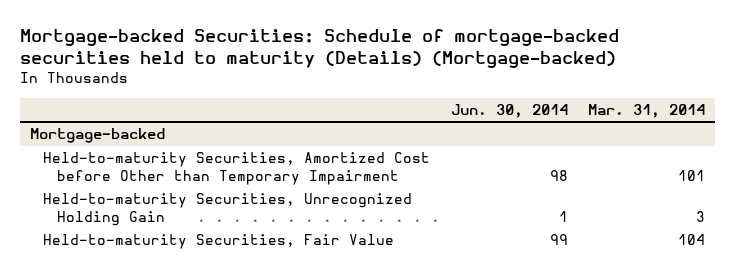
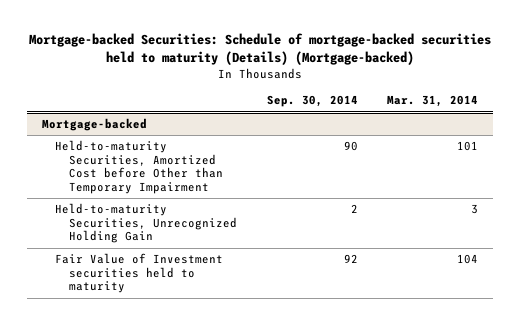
[450,103,568,118] Jun. 30, 2014 -> none
none -> [266,95,358,108] Sep. 30, 2014
[43,234,395,250] Held-to-maturity Securities, Fair Value -> [55,253,224,294] Fair Value of Investment securities held to maturity

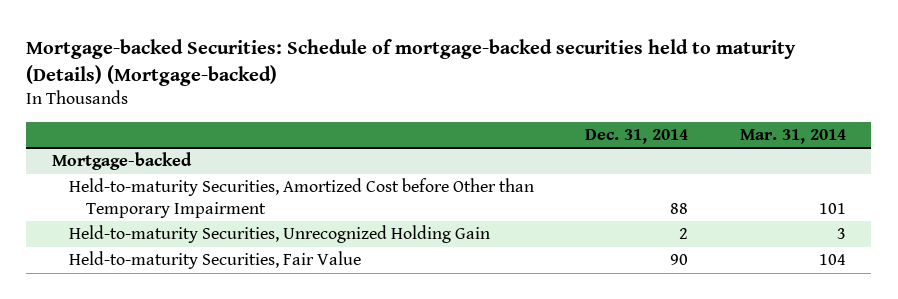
[266,95,358,108] Sep. 30, 2014 -> none
none -> [585,128,689,144] Dec. 31, 2014
[55,253,224,294] Fair Value of Investment securities held to maturity -> [69,251,362,270] Held-to-maturity Securities, Fair Value

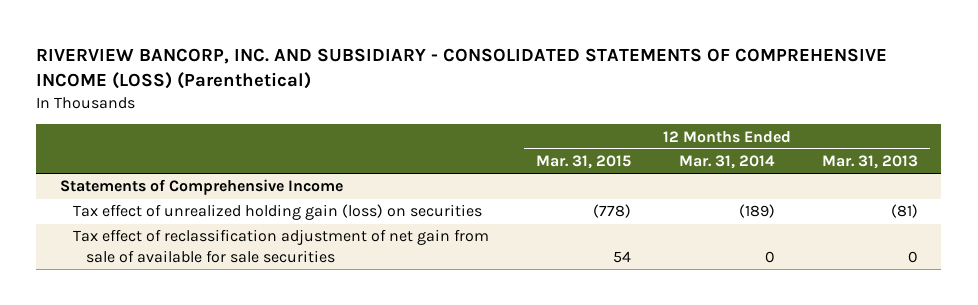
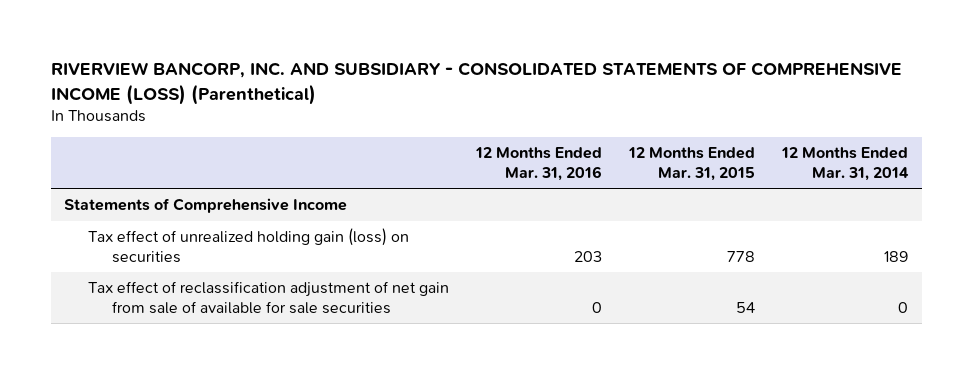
[821,155,918,170] Mar. 31, 2013 -> none
none -> [475,147,603,181] 12 Months Ended Mar. 31, 2016
[593,204,632,219] (778) -> [727,250,756,262] 778
[738,204,775,219] (189) -> [884,250,909,262] 189

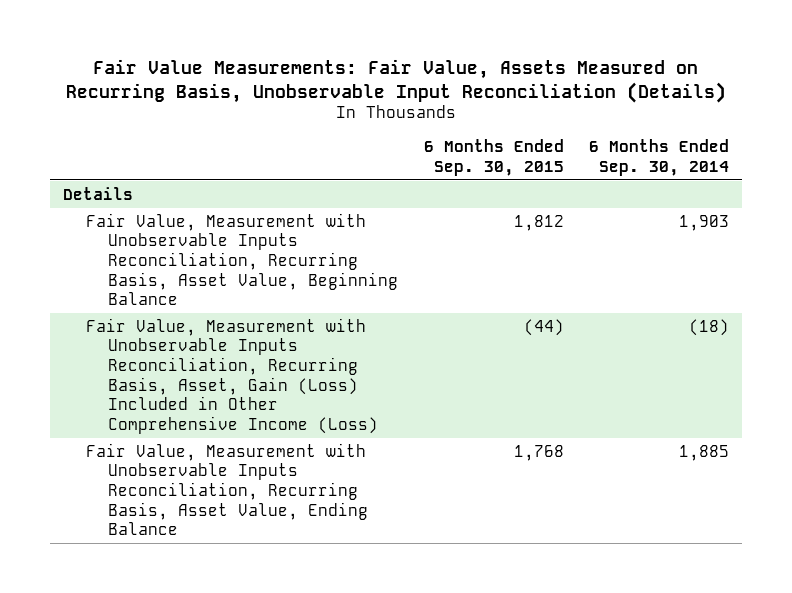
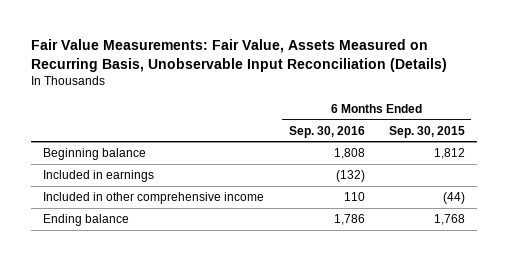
[589,139,730,176] 6 Months Ended Sep. 30, 2014 -> none
none -> [288,125,365,138] Sep. 30, 2016
[62,186,133,200] Details -> none
[85,212,399,306] Fair Value, Measurement with Unobservable Inputs Reconciliation, Recurring Basis, Asset Value, Beginning Balance -> [43,148,147,161] Beginning balance
none -> [43,170,155,183] Included in earnings
[85,317,379,434] Fair Value, Measurement with Unobservable Inputs Reconciliation, Recurring Basis, Asset, Gain (Loss) Included in Other Comprehensive Income (Loss) -> [43,192,265,205] Included in other comprehensive income
[85,442,369,536] Fair Value, Measurement with Unobservable Inputs Reconciliation, Recurring Basis, Asset Value, Ending Balance -> [43,214,130,227] Ending balance

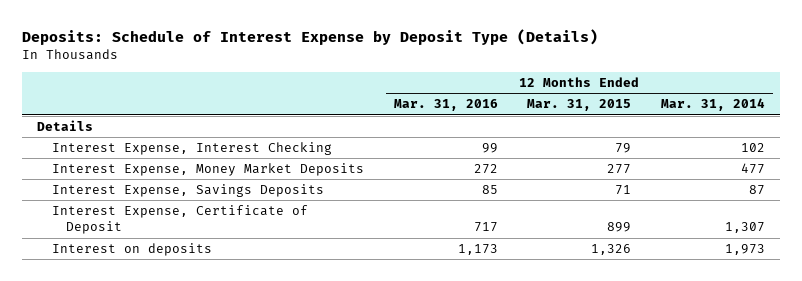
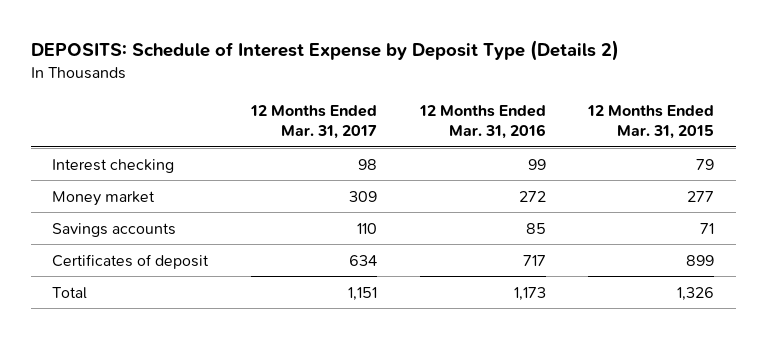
[22,28,599,45] Deposits: Schedule of Interest Expense by Deposit Type (Details) -> [31,40,620,62] DEPOSITS: Schedule of Interest Expense by Deposit Type (Details 2)
[661,98,766,112] Mar. 31, 2014 -> none
none -> [250,104,378,139] 12 Months Ended Mar. 31, 2017
[36,120,93,132] Details -> none
[51,142,332,156] Interest Expense, Interest Checking -> [52,158,175,173] Interest checking
[51,163,364,177] Interest Expense, Money Market Deposits -> [52,190,156,206] Money market
[51,184,324,198] Interest Expense, Savings Deposits -> [52,222,177,237] Savings accounts
[51,205,308,235] Interest Expense, Certificate of Deposit -> [52,253,210,269] Certificates of deposit
[51,243,212,257] Interest on deposits -> [52,286,88,299] Total

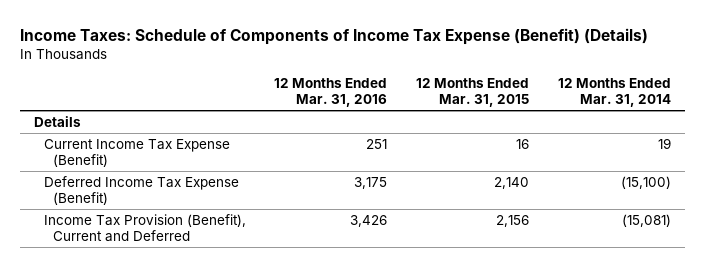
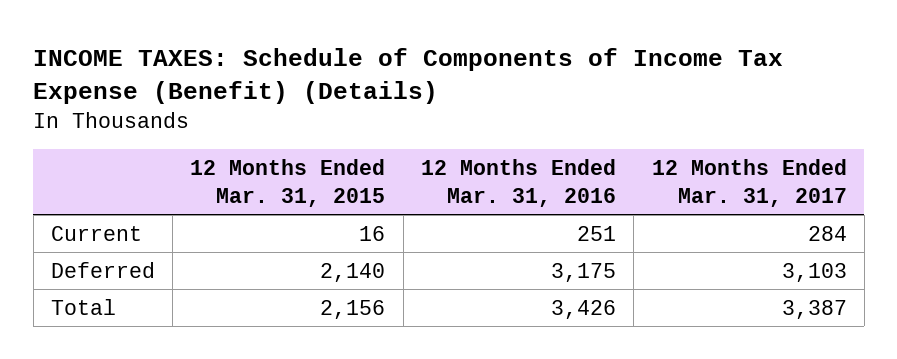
[19,27,648,45] Income Taxes: Schedule of Components of Income Tax Expense (Benefit) (Details) -> [33,48,784,105] INCOME TAXES: Schedule of Components of Income Tax Expense (Benefit) (Details)
[557,78,671,108] 12 Months Ended Mar. 31, 2014 -> none
none -> [651,158,847,207] 12 Months Ended Mar. 31, 2017
[33,115,81,127] Details -> none
[43,138,230,167] Current Income Tax Expense (Benefit) -> [50,225,142,241] Current
[43,175,239,205] Deferred Income Tax Expense (Benefit) -> [50,261,155,278] Deferred
[43,213,246,242] Income Tax Provision (Benefit), Current and Deferred -> [50,298,116,315] Total

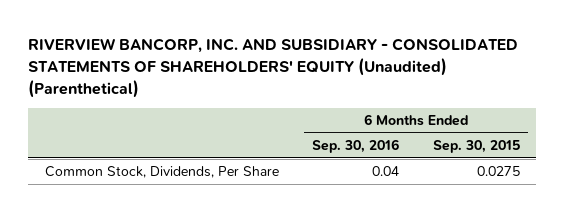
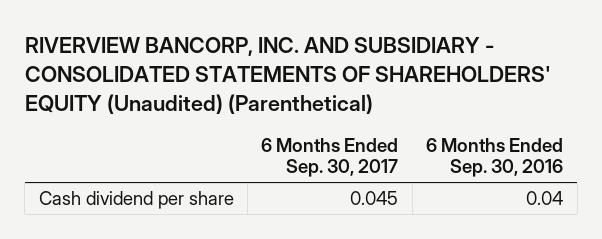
[432,140,520,154] Sep. 30, 2015 -> none
none -> [261,137,399,178] 6 Months Ended Sep. 30, 2017
[44,166,279,179] Common Stock, Dividends, Per Share -> [38,191,234,210] Cash dividend per share

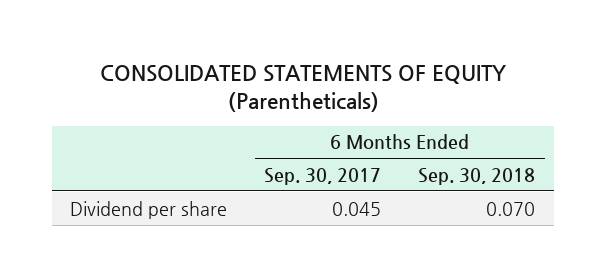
[24,37,551,114] RIVERVIEW BANCORP, INC. AND SUBSIDIARY - CONSOLIDATED STATEMENTS OF SHAREHOLDERS' EQUITY (Unaudited) (Parenthetical) -> [99,64,506,112] CONSOLIDATED STATEMENTS OF EQUITY (Parentheticals)
[426,137,564,178] 6 Months Ended Sep. 30, 2016 -> none
none -> [418,167,536,185] Sep. 30, 2018
[38,191,234,210] Cash dividend per share -> [70,200,228,219] Dividend per share

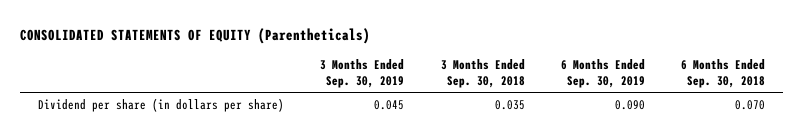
[264,167,382,185] Sep. 30, 2017 -> none
none -> [320,58,405,88] 3 Months Ended Sep. 30, 2019
none -> [440,58,525,88] 3 Months Ended Sep. 30, 2018
none -> [560,58,645,88] 6 Months Ended Sep. 30, 2019
[70,200,228,219] Dividend per share -> [38,98,285,113] Dividend per share (in dollars per share)

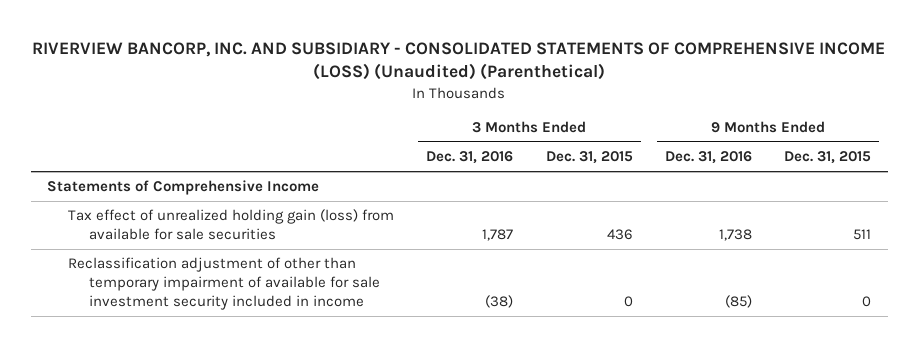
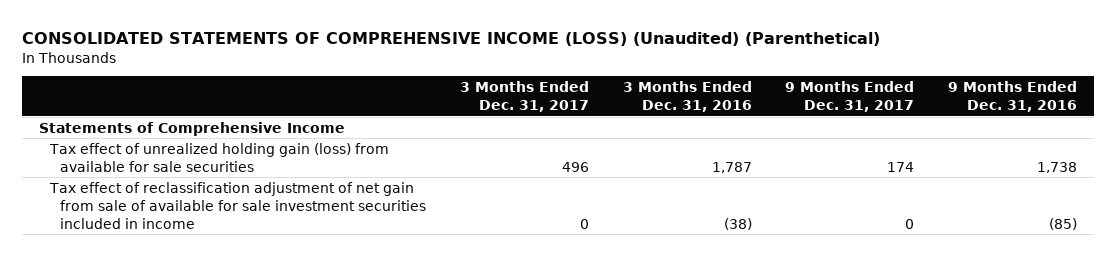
[32,42,886,81] RIVERVIEW BANCORP, INC. AND SUBSIDIARY - CONSOLIDATED STATEMENTS OF COMPREHENSIVE INCOME (LOSS) (Unaudited) (Parenthetical) -> [22,31,881,46] CONSOLIDATED STATEMENTS OF COMPREHENSIVE INCOME (LOSS) (Unaudited) (Parenthetical)
[545,151,633,165] Dec. 31, 2015 -> none
[784,151,872,165] Dec. 31, 2015 -> none
none -> [460,81,590,113] 3 Months Ended Dec. 31, 2017
none -> [785,81,915,113] 9 Months Ended Dec. 31, 2017
[67,257,380,311] Reclassification adjustment of other than temporary impairment of available for sale investment security included in income -> [48,181,427,229] Tax effect of reclassification adjustment of net gain from sale of available for sale investment securities included in income

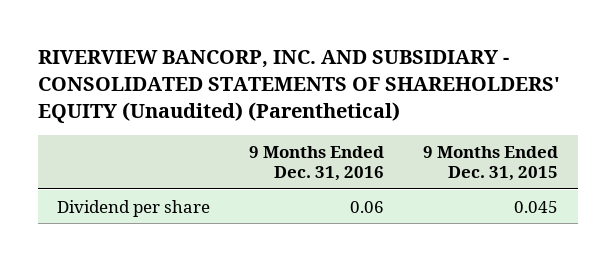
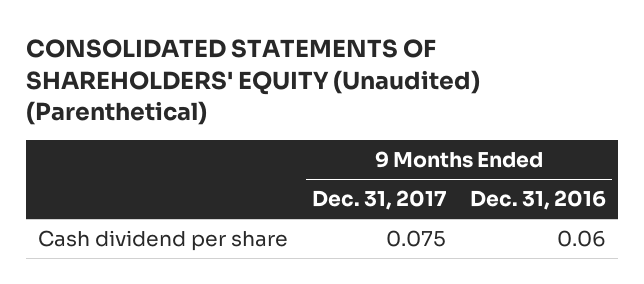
[37,50,560,123] RIVERVIEW BANCORP, INC. AND SUBSIDIARY - CONSOLIDATED STATEMENTS OF SHAREHOLDERS' EQUITY (Unaudited) (Parenthetical) -> [25,39,480,126] CONSOLIDATED STATEMENTS OF SHAREHOLDERS' EQUITY (Unaudited) (Parenthetical)
[423,145,559,182] 9 Months Ended Dec. 31, 2015 -> none
none -> [311,190,446,211] Dec. 31, 2017
[57,199,211,217] Dividend per share -> [37,229,288,251] Cash dividend per share

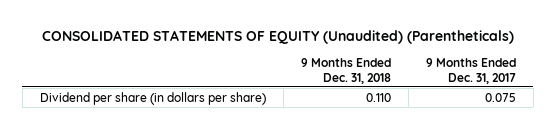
[25,39,480,126] CONSOLIDATED STATEMENTS OF SHAREHOLDERS' EQUITY (Unaudited) (Parenthetical) -> [41,30,514,45] CONSOLIDATED STATEMENTS OF EQUITY (Unaudited) (Parentheticals)
[469,190,606,211] Dec. 31, 2016 -> none
none -> [300,58,391,84] 9 Months Ended Dec. 31, 2018
[37,229,288,251] Cash dividend per share -> [39,91,266,105] Dividend per share (in dollars per share)

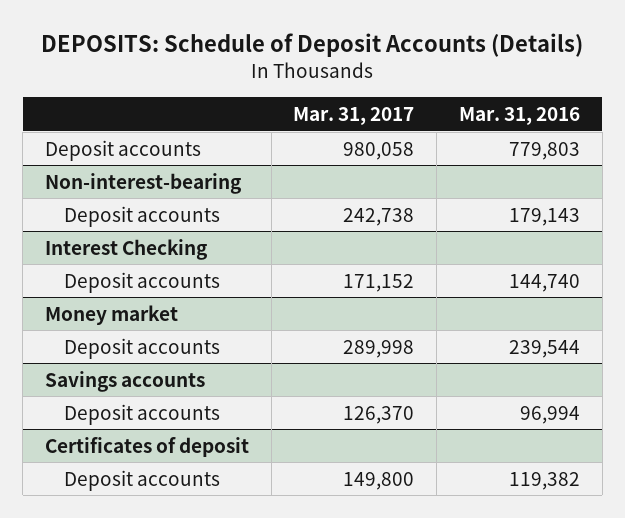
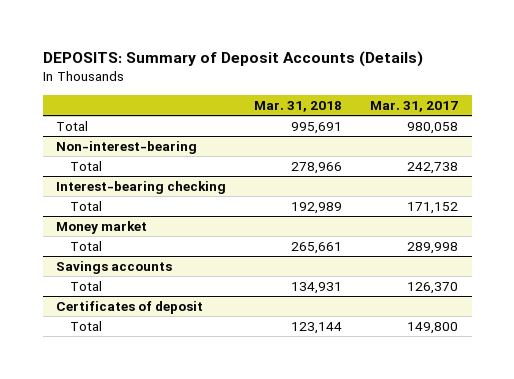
[41,33,584,58] DEPOSITS: Schedule of Deposit Accounts (Details) -> [42,51,423,68] DEPOSITS: Summary of Deposit Accounts (Details)
[458,107,580,126] Mar. 31, 2016 -> none
none -> [254,100,343,112] Mar. 31, 2018
[44,139,201,161] Deposit accounts -> [56,120,89,131] Total
[63,205,220,227] Deposit accounts -> [70,160,103,171] Total
[44,238,208,260] Interest Checking -> [56,180,227,194] Interest-bearing checking
[63,271,220,293] Deposit accounts -> [70,200,103,211] Total
[63,337,220,359] Deposit accounts -> [70,240,103,251] Total
[63,403,220,425] Deposit accounts -> [70,280,103,291] Total
[63,469,220,491] Deposit accounts -> [70,320,103,331] Total

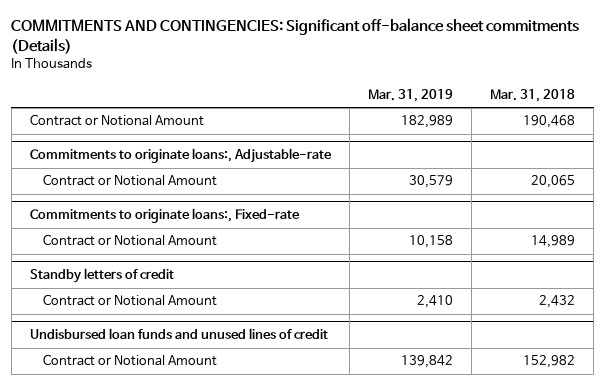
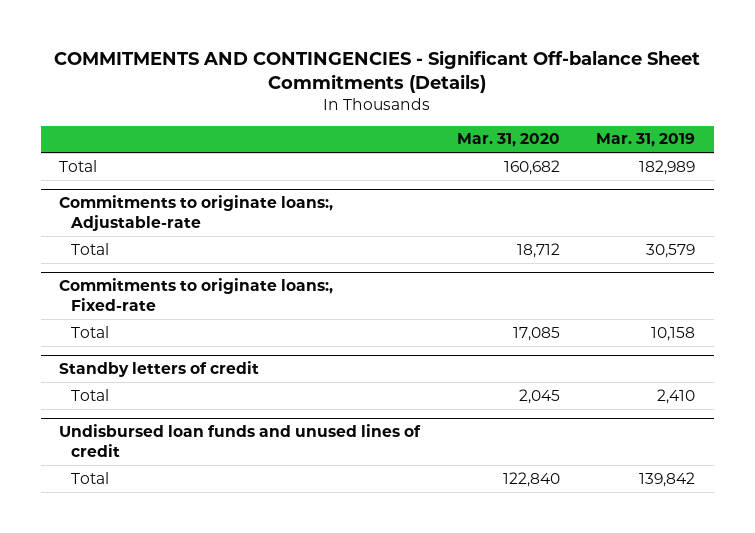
[11,18,580,55] COMMITMENTS AND CONTINGENCIES: Significant off-balance sheet commitments (Details) -> [54,49,701,94] COMMITMENTS AND CONTINGENCIES - Significant Off-balance Sheet Commitments (Details)
[490,88,576,102] Mar. 31, 2018 -> none
none -> [456,133,560,148] Mar. 31, 2020
[29,114,204,127] Contract or Notional Amount -> [59,159,98,172] Total
[43,174,218,187] Contract or Notional Amount -> [70,242,109,255] Total
[43,234,218,247] Contract or Notional Amount -> [70,325,109,338] Total
[43,294,218,307] Contract or Notional Amount -> [70,388,109,401] Total
[43,354,218,367] Contract or Notional Amount -> [70,471,109,484] Total

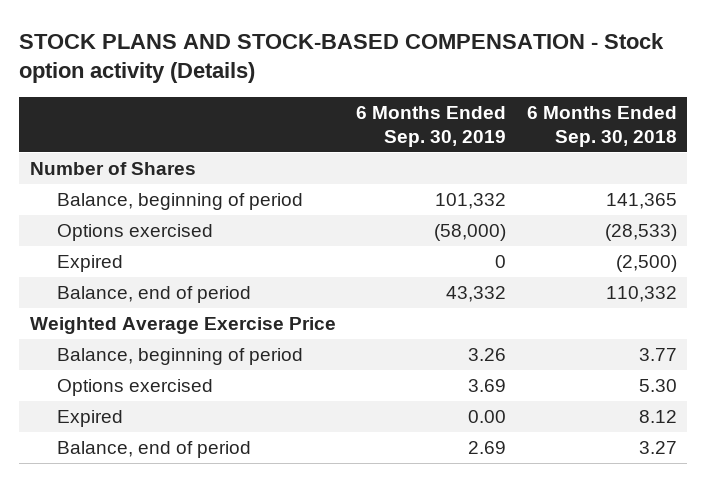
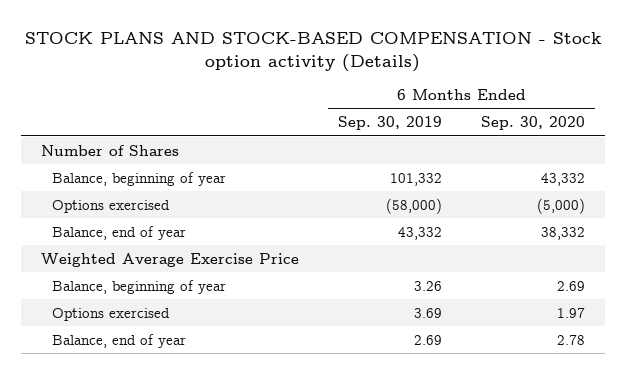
[526,105,677,147] 6 Months Ended Sep. 30, 2018 -> none
none -> [481,116,586,131] Sep. 30, 2020
[57,192,304,210] Balance, beginning of period -> [51,171,226,186] Balance, beginning of year
[57,254,124,272] Expired -> none
[57,285,252,303] Balance, end of period -> [51,225,186,240] Balance, end of year
[57,347,304,365] Balance, beginning of period -> [51,279,226,294] Balance, beginning of year
[57,409,124,427] Expired -> none
[57,440,252,458] Balance, end of period -> [51,333,186,348] Balance, end of year

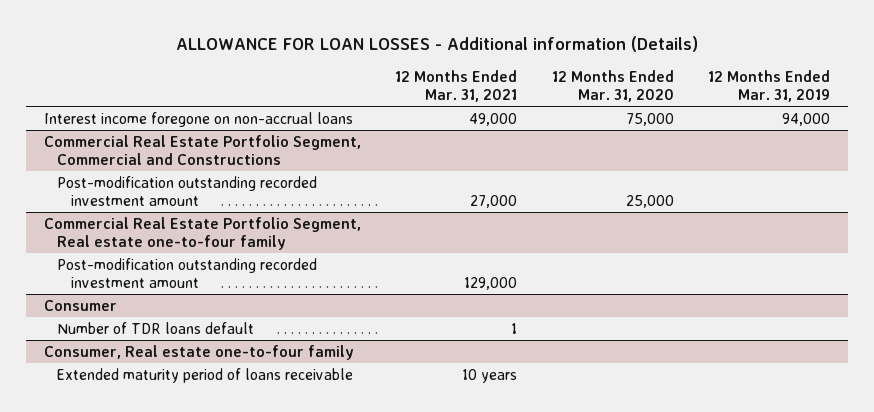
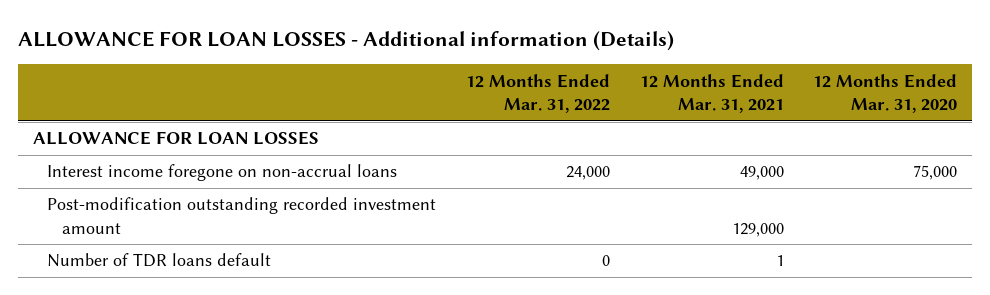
[708,70,831,102] 12 Months Ended Mar. 31, 2019 -> none
none -> [465,73,610,113] 12 Months Ended Mar. 31, 2022
none -> [32,131,319,146] ALLOWANCE FOR LOAN LOSSES
[43,134,361,165] Commercial Real Estate Portfolio Segment, Commercial and Constructions -> none
[57,175,318,206] Post-modification outstanding recorded investment amount -> none
[43,216,361,250] Commercial Real Estate Portfolio Segment, Real estate one-to-four family -> none
[43,299,117,311] Consumer -> none
[43,344,354,360] Consumer, Real estate one-to-four family -> none
[57,367,354,383] Extended maturity period of loans receivable -> none

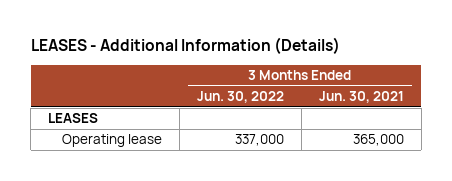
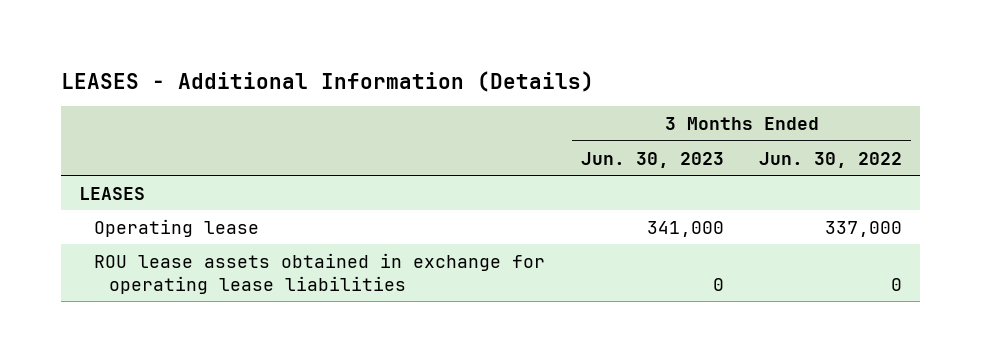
[318,91,404,104] Jun. 30, 2021 -> none
none -> [580,151,724,168] Jun. 30, 2023
none -> [93,252,545,294] ROU lease assets obtained in exchange for operating lease liabilities

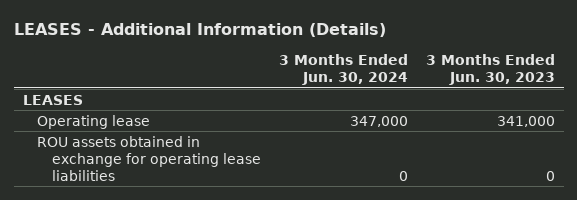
[759,151,903,168] Jun. 30, 2022 -> none
none -> [278,53,408,86] 3 Months Ended Jun. 30, 2024
[93,252,545,294] ROU lease assets obtained in exchange for operating lease liabilities -> [37,135,261,181] ROU assets obtained in exchange for operating lease liabilities

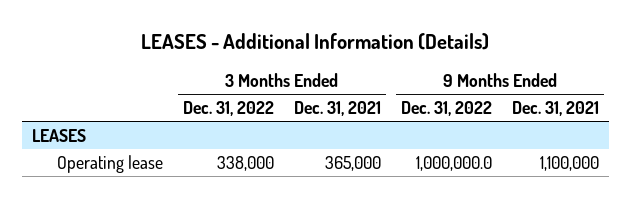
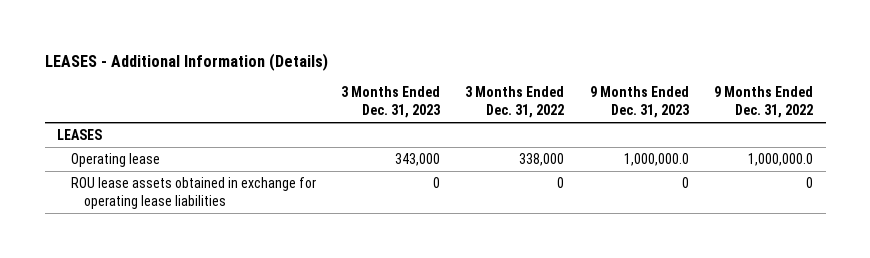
[294,101,382,117] Dec. 31, 2021 -> none
[511,101,599,117] Dec. 31, 2021 -> none
none -> [341,86,441,119] 3 Months Ended Dec. 31, 2023
none -> [589,86,689,119] 9 Months Ended Dec. 31, 2023
none -> [70,176,316,209] ROU lease assets obtained in exchange for operating lease liabilities

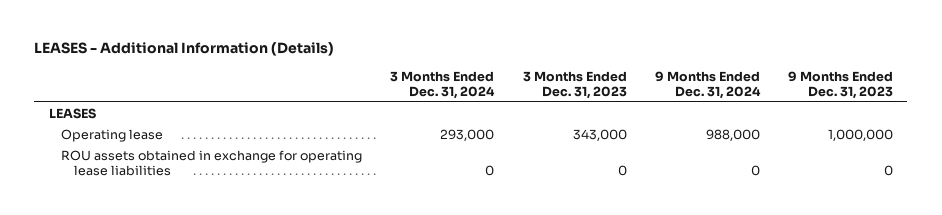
[465,86,565,119] 3 Months Ended Dec. 31, 2022 -> none
[713,86,813,119] 9 Months Ended Dec. 31, 2022 -> none
none -> [390,70,496,99] 3 Months Ended Dec. 31, 2024
none -> [655,70,762,99] 9 Months Ended Dec. 31, 2024
[623,152,689,166] 1,000,000.0 -> [828,128,894,141] 1,000,000
[70,176,316,209] ROU lease assets obtained in exchange for operating lease liabilities -> [61,149,363,177] ROU assets obtained in exchange for operating lease liabilities

